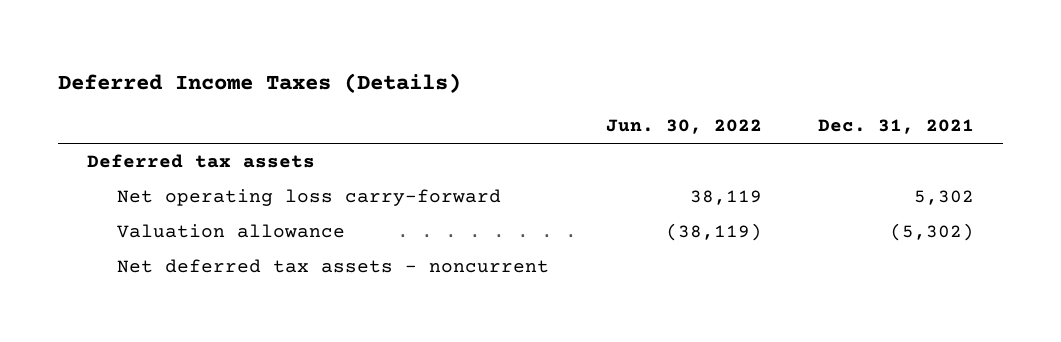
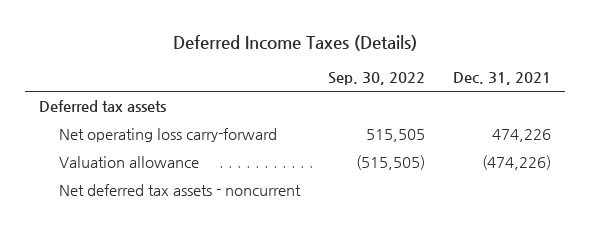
[605,119,762,135] Jun. 30, 2022 -> none
none -> [327,72,425,86] Sep. 30, 2022
[914,190,975,206] 5,302 -> [492,129,552,143] 474,226
[890,223,975,242] (5,302) -> [482,155,552,171] (474,226)

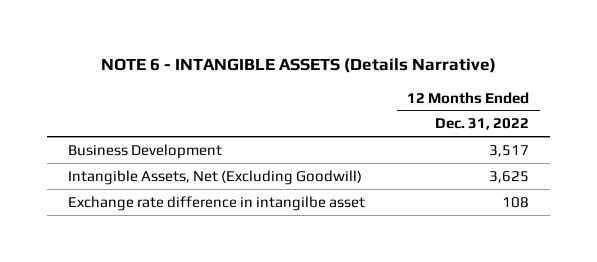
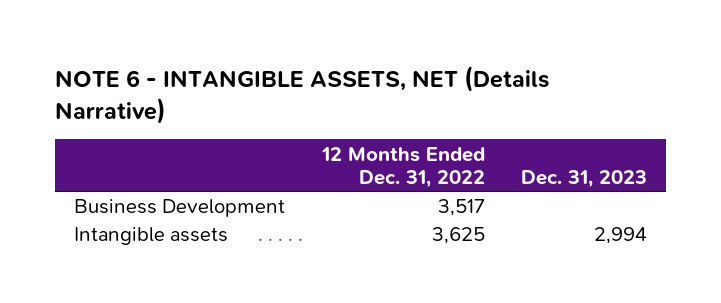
[100,58,496,74] NOTE 6 - INTANGIBLE ASSETS (Details Narrative) -> [55,66,550,124] NOTE 6 - INTANGIBLE ASSETS, NET (Details Narrative)
none -> [521,170,648,189] Dec. 31, 2023
[67,195,365,211] Exchange rate difference in intangilbe asset -> none
[67,169,362,185] Intangible Assets, Net (Excluding Goodwill) -> [73,227,228,246] Intangible assets

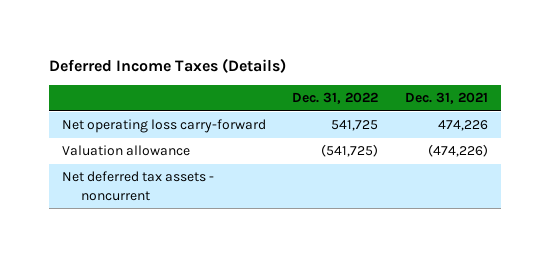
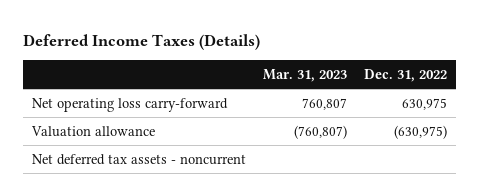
[404,92,488,105] Dec. 31, 2021 -> none
none -> [262,69,347,83] Mar. 31, 2023
[331,120,379,132] 541,725 -> [402,97,448,110] 630,975
[321,144,379,158] (541,725) -> [394,124,448,139] (630,975)

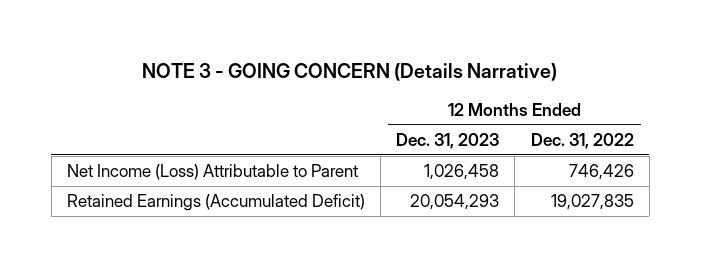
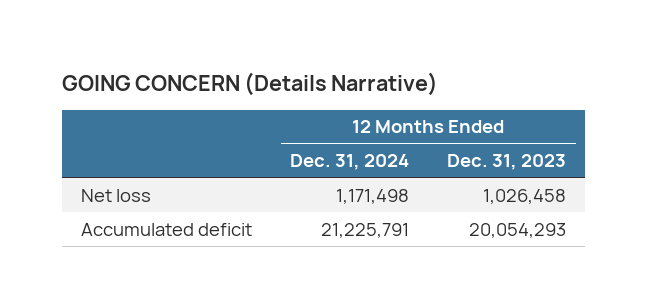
[142,62,558,81] NOTE 3 - GOING CONCERN (Details Narrative) -> [62,72,439,97] GOING CONCERN (Details Narrative)
[530,133,634,150] Dec. 31, 2022 -> none
none -> [290,154,410,171] Dec. 31, 2024
[67,164,359,181] Net Income (Loss) Attributable to Parent -> [81,188,152,202] Net loss
[67,194,366,212] Retained Earnings (Accumulated Deficit) -> [81,222,253,236] Accumulated deficit

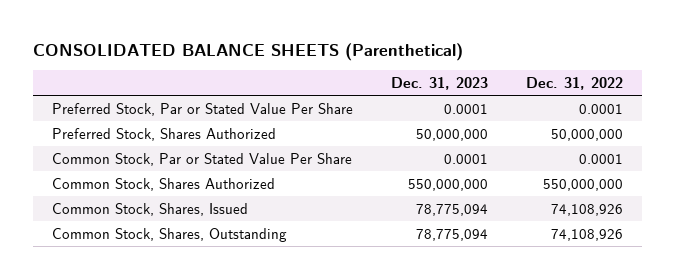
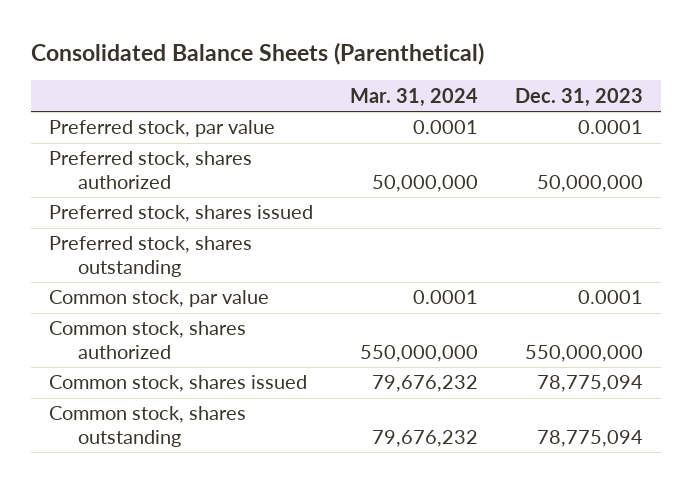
[32,42,463,61] CONSOLIDATED BALANCE SHEETS (Parenthetical) -> [30,41,484,65] Consolidated Balance Sheets (Parenthetical)
[525,76,623,90] Dec. 31, 2022 -> none
none -> [349,87,478,107] Mar. 31, 2024
[51,102,353,116] Preferred Stock, Par or Stated Value Per Share -> [49,120,276,138] Preferred stock, par value
[51,127,276,141] Preferred Stock, Shares Authorized -> [49,151,253,189] Preferred stock, shares authorized
none -> [49,205,314,223] Preferred stock, shares issued
none -> [49,236,253,277] Preferred stock, shares outstanding
[51,152,352,166] Common Stock, Par or Stated Value Per Share -> [49,290,270,308] Common stock, par value
[51,177,275,191] Common Stock, Shares Authorized -> [49,321,247,359] Common stock, shares authorized
[51,202,248,216] Common Stock, Shares, Issued -> [49,375,308,393] Common stock, shares issued
[51,227,287,242] Common Stock, Shares, Outstanding -> [49,406,247,447] Common stock, shares outstanding

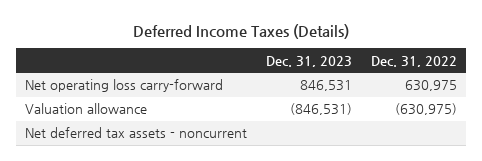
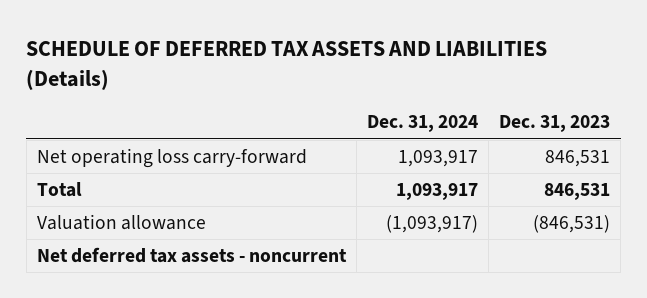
[133,23,350,39] Deferred Income Taxes (Details) -> [26,41,548,91] SCHEDULE OF DEFERRED TAX ASSETS AND LIABILITIES (Details)
[370,55,457,67] Dec. 31, 2022 -> none
none -> [366,115,478,133] Dec. 31, 2024
none -> [36,182,82,198] Total

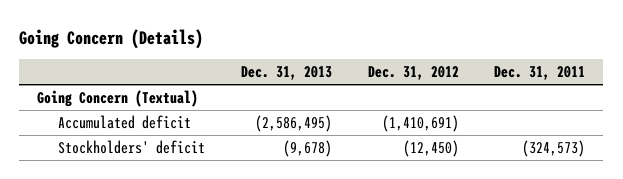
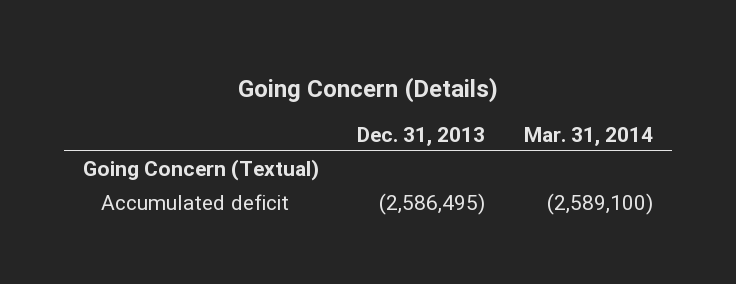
[367,66,459,81] Dec. 31, 2012 -> none
[494,66,586,81] Dec. 31, 2011 -> none
none -> [523,126,653,146] Mar. 31, 2014
[57,140,205,155] Stockholders' deficit -> none

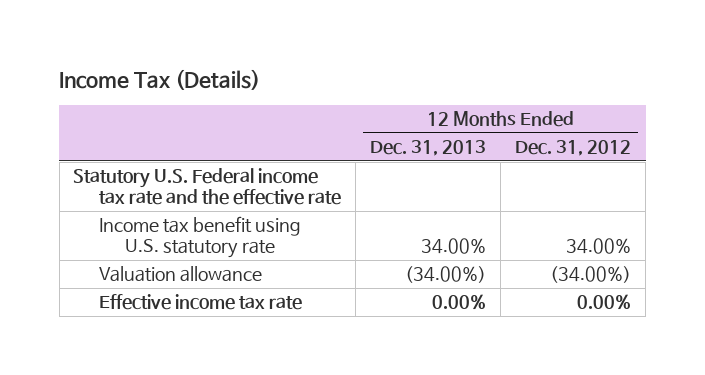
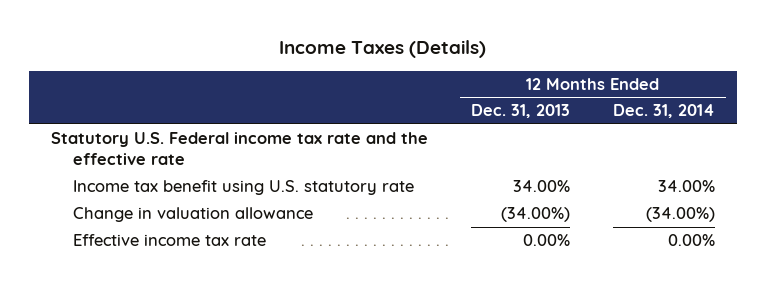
[59,68,261,90] Income Tax (Details) -> [278,40,486,59] Income Taxes (Details)
[515,140,632,157] Dec. 31, 2012 -> none
none -> [612,104,715,119] Dec. 31, 2014
[99,266,263,283] Valuation allowance -> [73,207,314,223] Change in valuation allowance

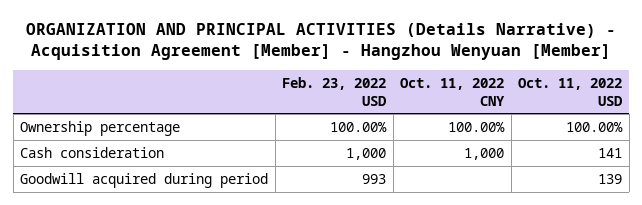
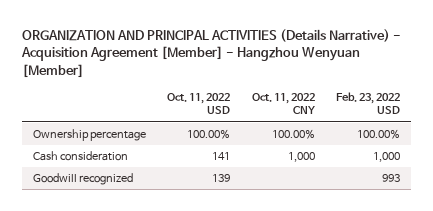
[20,172,269,188] Goodwill acquired during period -> [32,173,133,186] Goodwill recognized

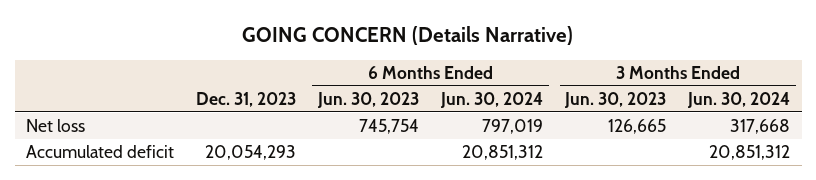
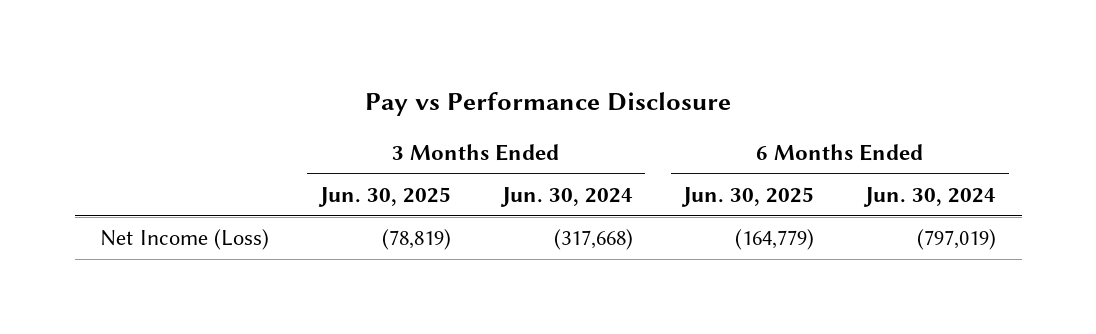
[242,26,574,46] GOING CONCERN (Details Narrative) -> [365,91,732,116] Pay vs Performance Disclosure
[195,91,296,107] Dec. 31, 2023 -> none
[317,91,420,108] Jun. 30, 2023 -> none
[564,91,667,108] Jun. 30, 2023 -> none
none -> [317,187,451,208] Jun. 30, 2025
none -> [681,187,815,208] Jun. 30, 2025
[25,145,174,159] Accumulated deficit -> none
[25,119,85,133] Net loss -> [100,229,270,251] Net Income (Loss)
[482,119,544,135] 797,019 -> [917,229,997,251] (797,019)
[730,119,791,135] 317,668 -> [553,229,633,251] (317,668)

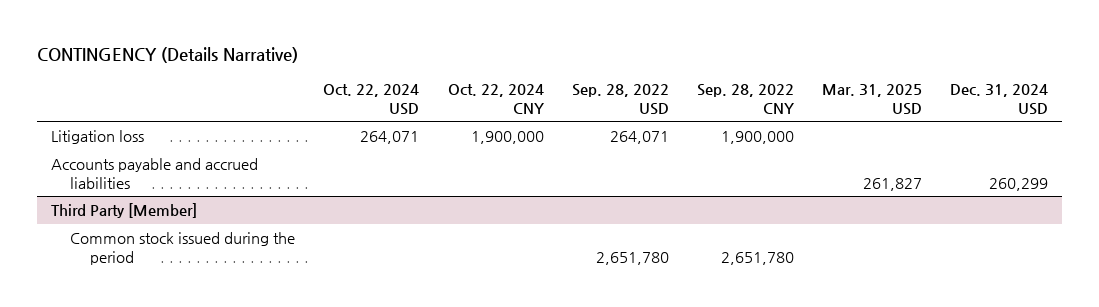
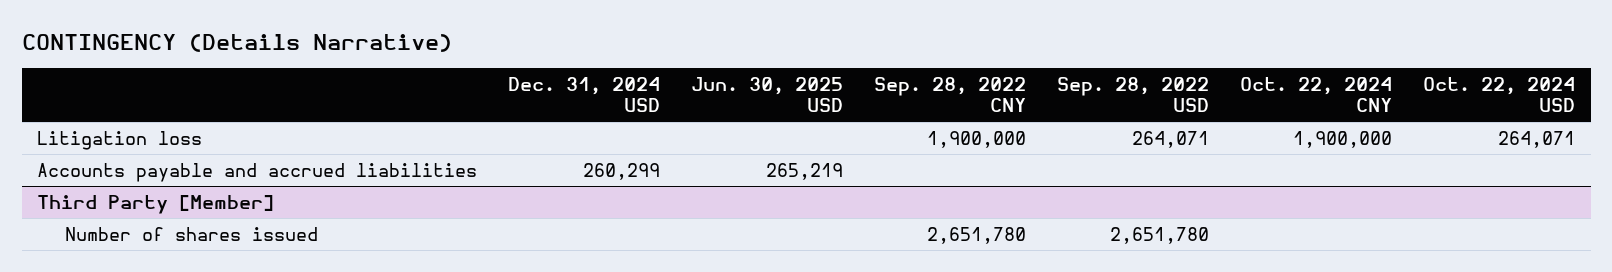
[821,83,922,115] Mar. 31, 2025 USD -> none
none -> [691,76,844,113] Jun. 30, 2025 USD
[70,232,296,265] Common stock issued during the period -> [64,226,318,241] Number of shares issued

